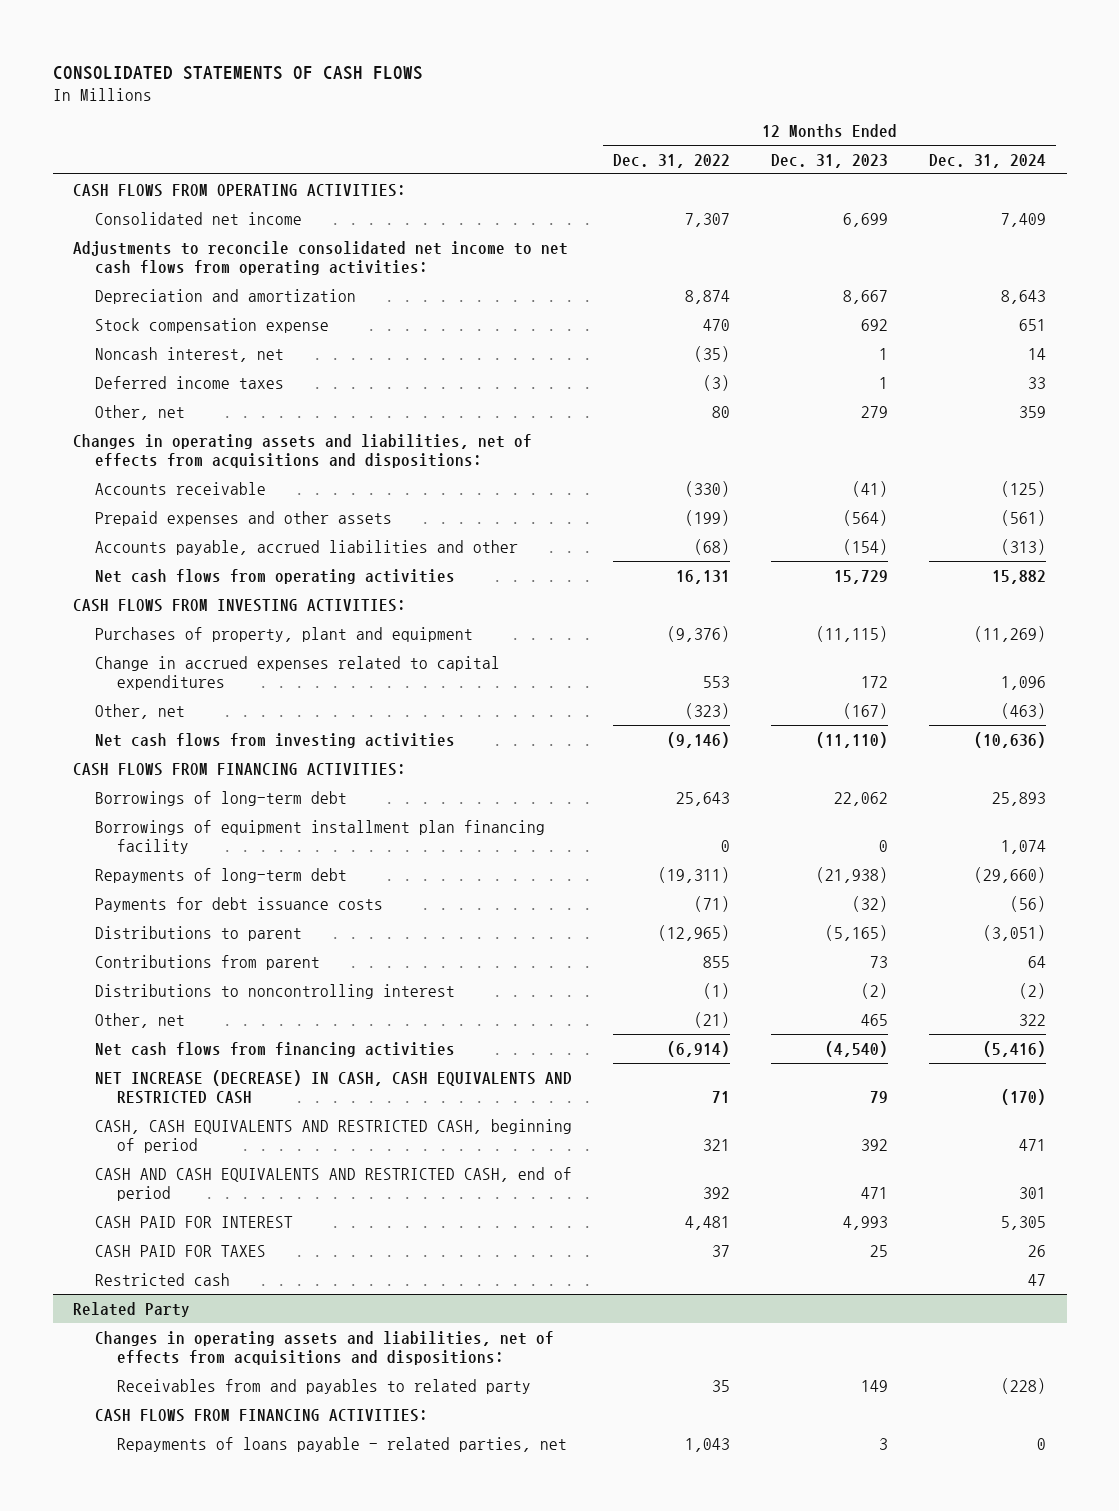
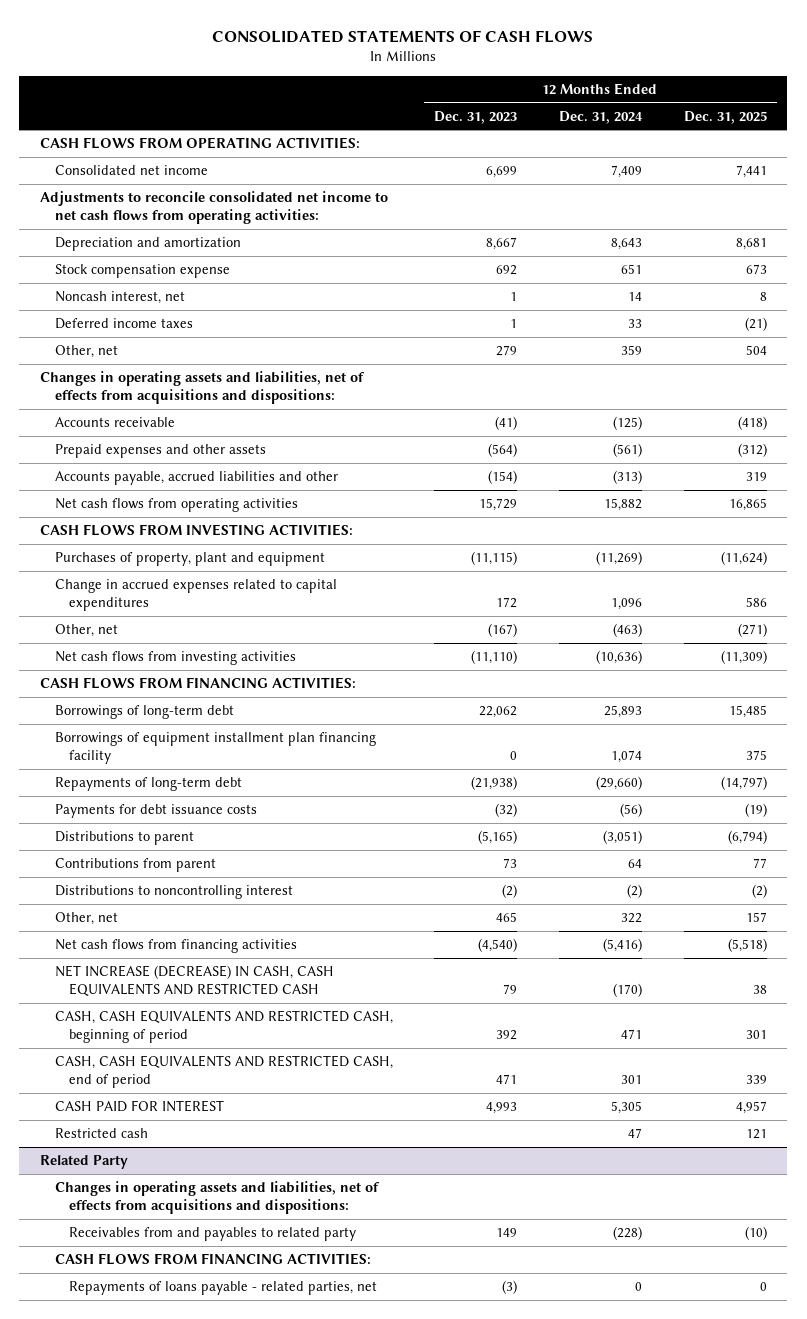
[612,153,730,168] Dec. 31, 2022 -> none
none -> [683,110,767,124] Dec. 31, 2025
[94,1166,572,1201] CASH AND CASH EQUIVALENTS AND RESTRICTED CASH, end of period -> [54,1055,393,1088] CASH, CASH EQUIVALENTS AND RESTRICTED CASH, end of period
[94,1244,266,1257] CASH PAID FOR TAXES -> none
[879,1437,889,1450] 3 -> [502,1280,518,1295] (3)

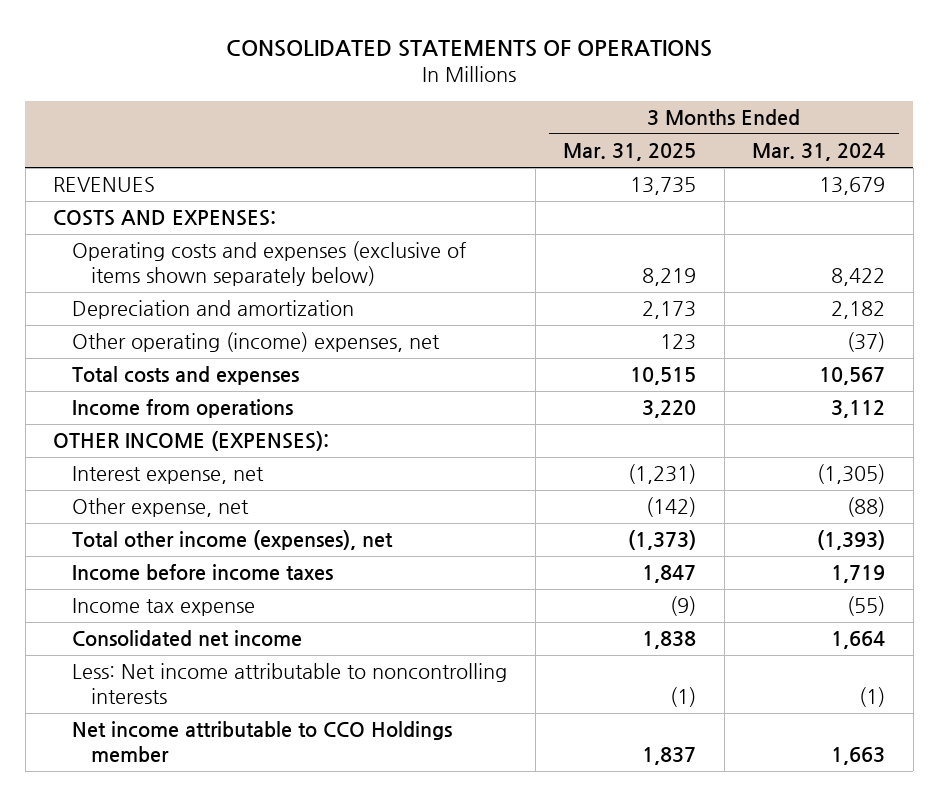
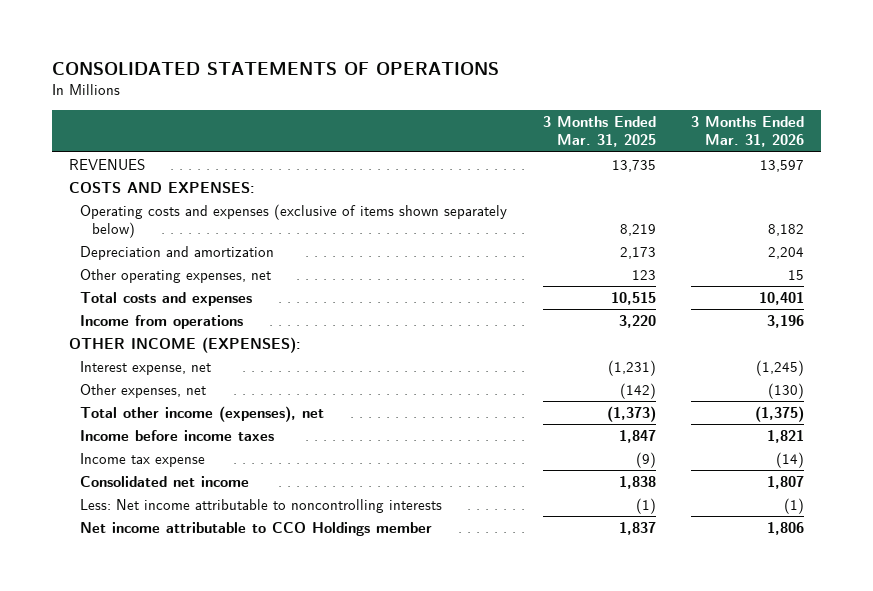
[752,143,886,162] Mar. 31, 2024 -> none
none -> [690,115,804,148] 3 Months Ended Mar. 31, 2026
[71,332,440,353] Other operating (income) expenses, net -> [80,268,272,283] Other operating expenses, net
[71,498,249,518] Other expense, net -> [80,383,207,398] Other expenses, net

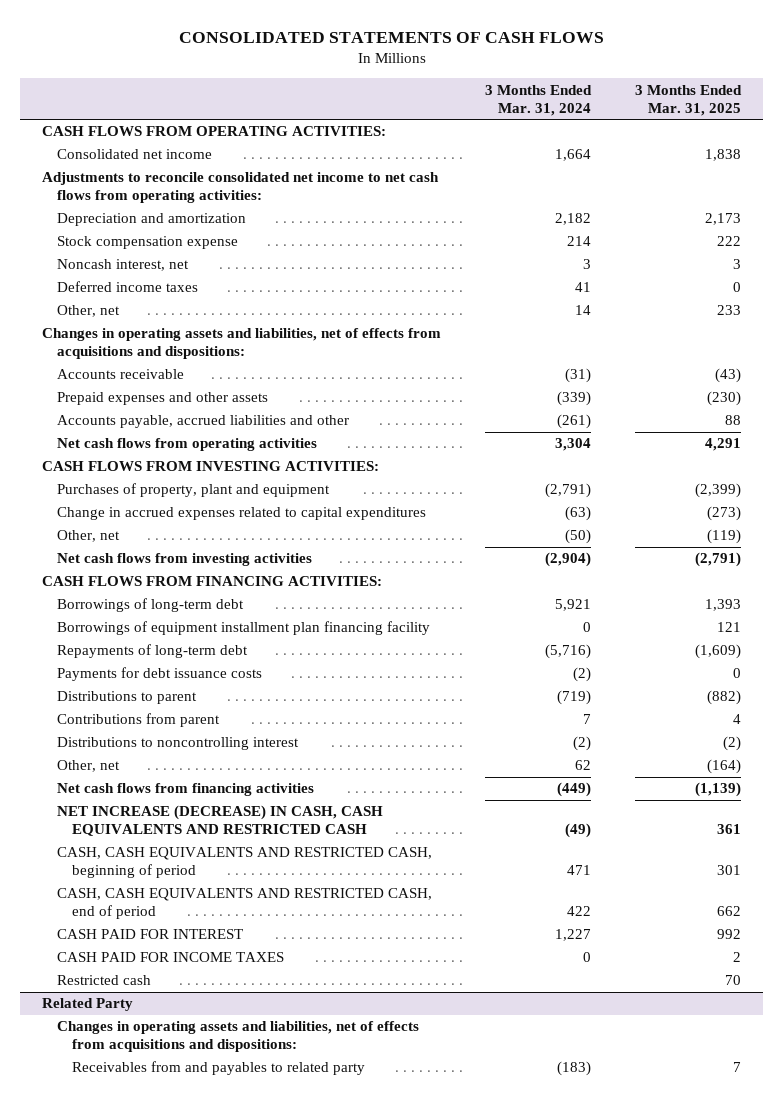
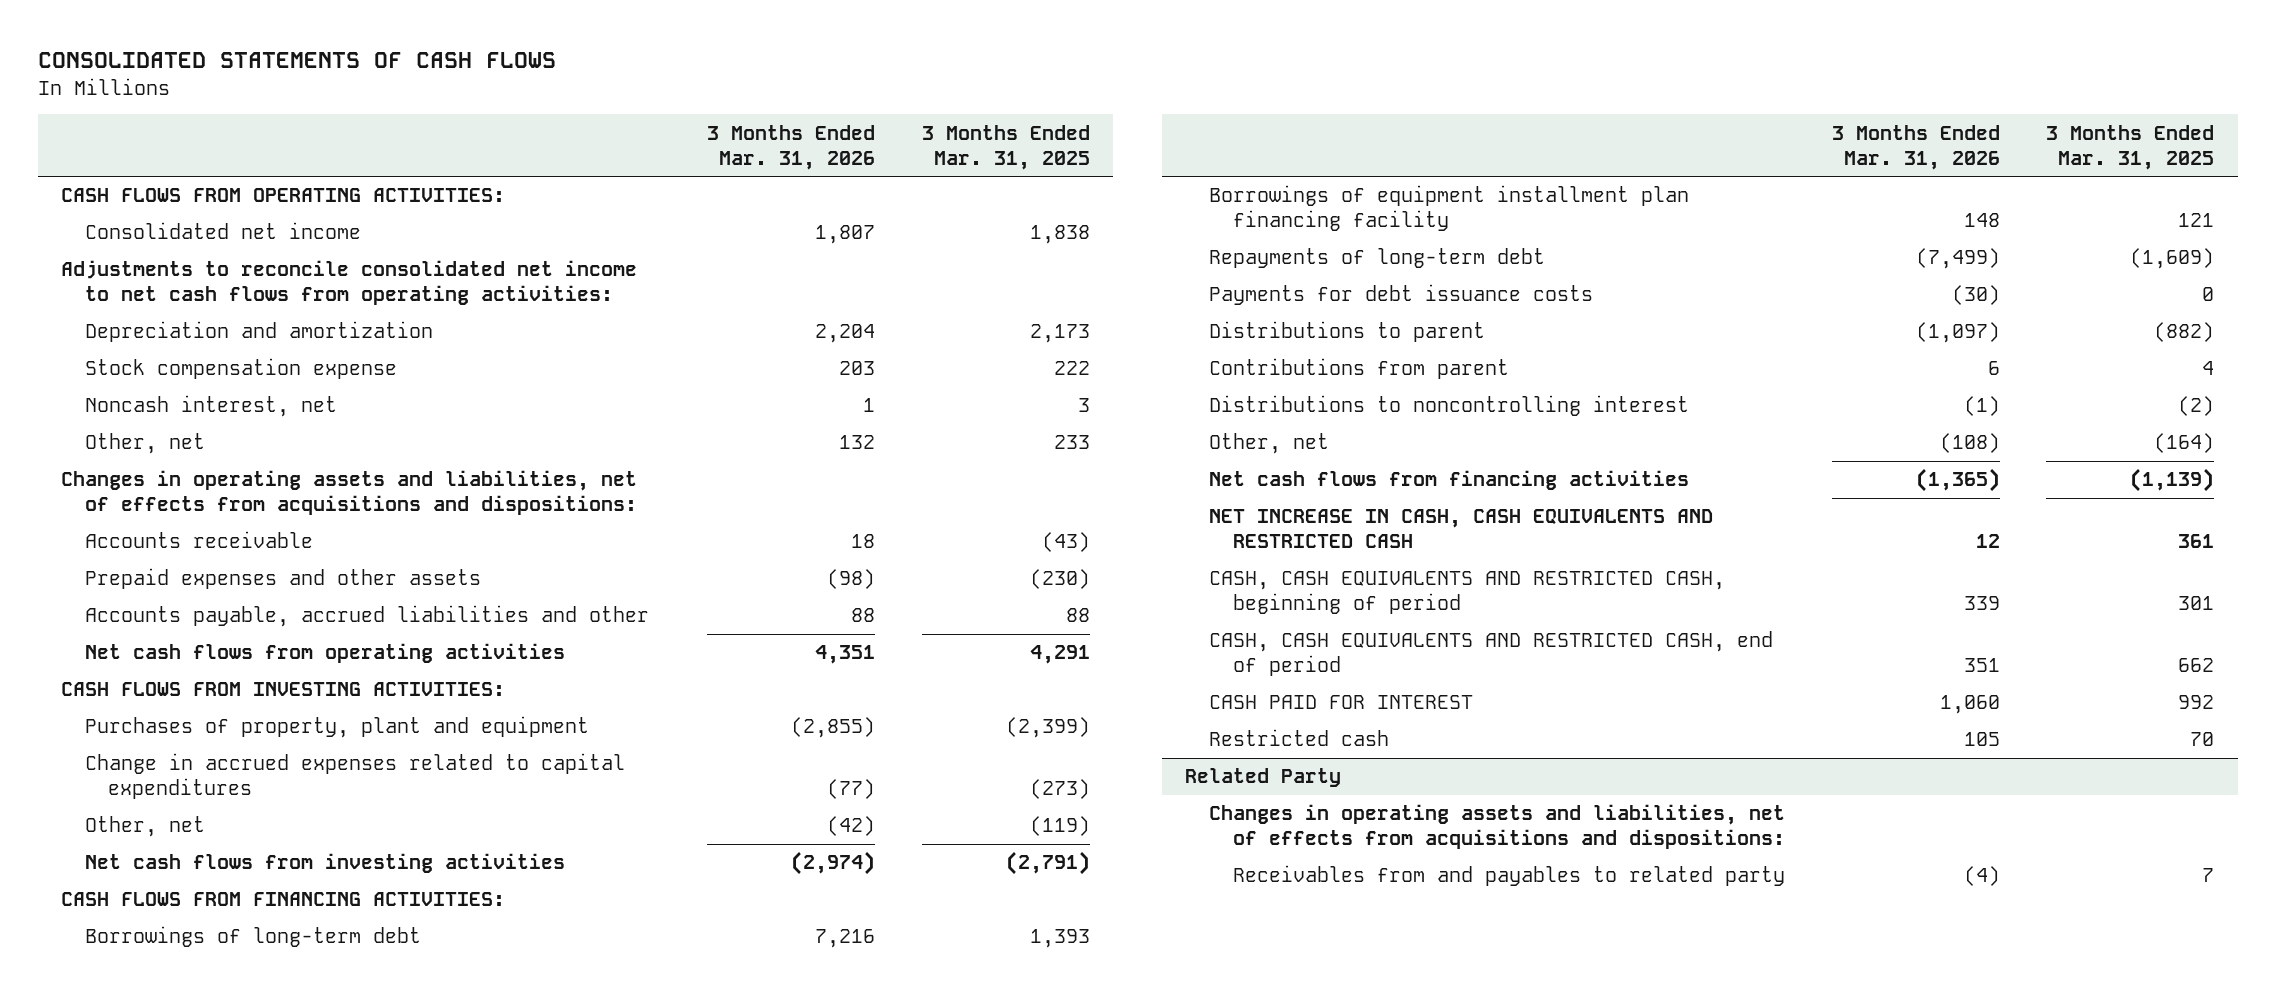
[485,84,593,116] 3 Months Ended Mar. 31, 2024 -> none
none -> [707,124,876,170] 3 Months Ended Mar. 31, 2026
[56,281,198,293] Deferred income taxes -> none
[56,805,383,837] NET INCREASE (DECREASE) IN CASH, CASH EQUIVALENTS AND RESTRICTED CASH -> [1208,509,1713,549] NET INCREASE IN CASH, CASH EQUIVALENTS AND RESTRICTED CASH
[56,952,284,963] CASH PAID FOR INCOME TAXES -> none

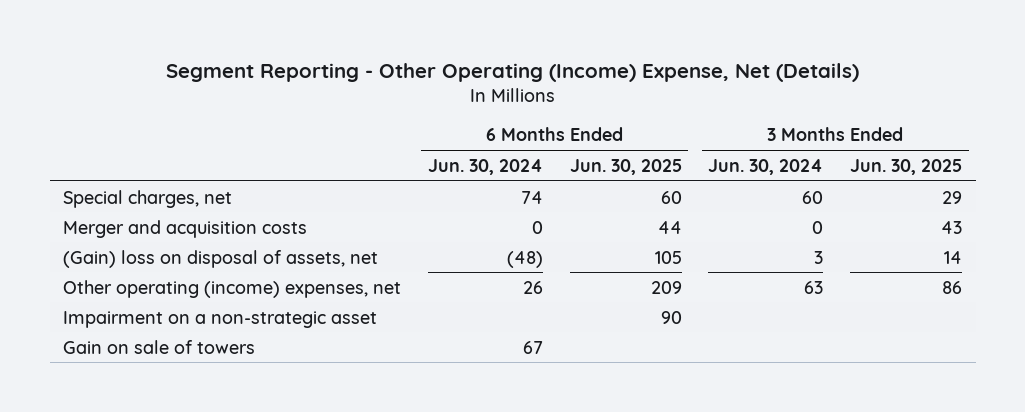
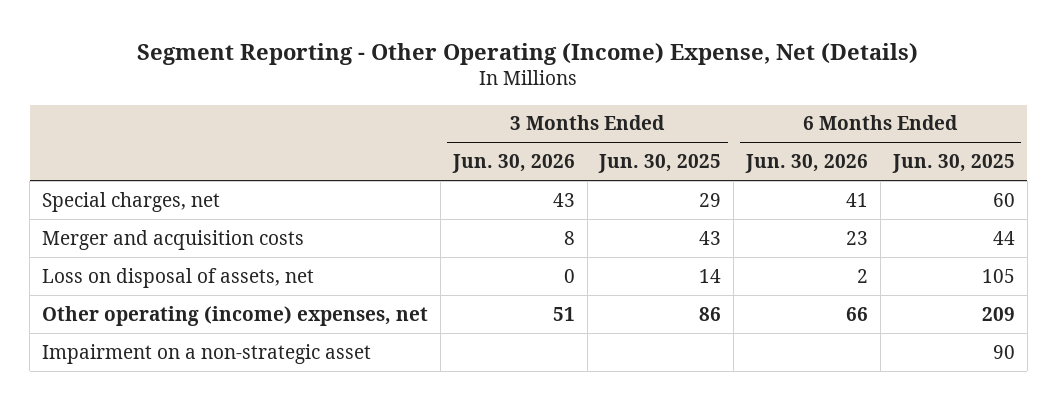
[427,158,543,175] Jun. 30, 2024 -> none
[708,158,824,175] Jun. 30, 2024 -> none
none -> [451,154,575,174] Jun. 30, 2026
none -> [745,154,869,174] Jun. 30, 2026
[63,249,379,268] (Gain) loss on disposal of assets, net -> [42,267,315,288] Loss on disposal of assets, net
[63,339,256,354] Gain on sale of towers -> none

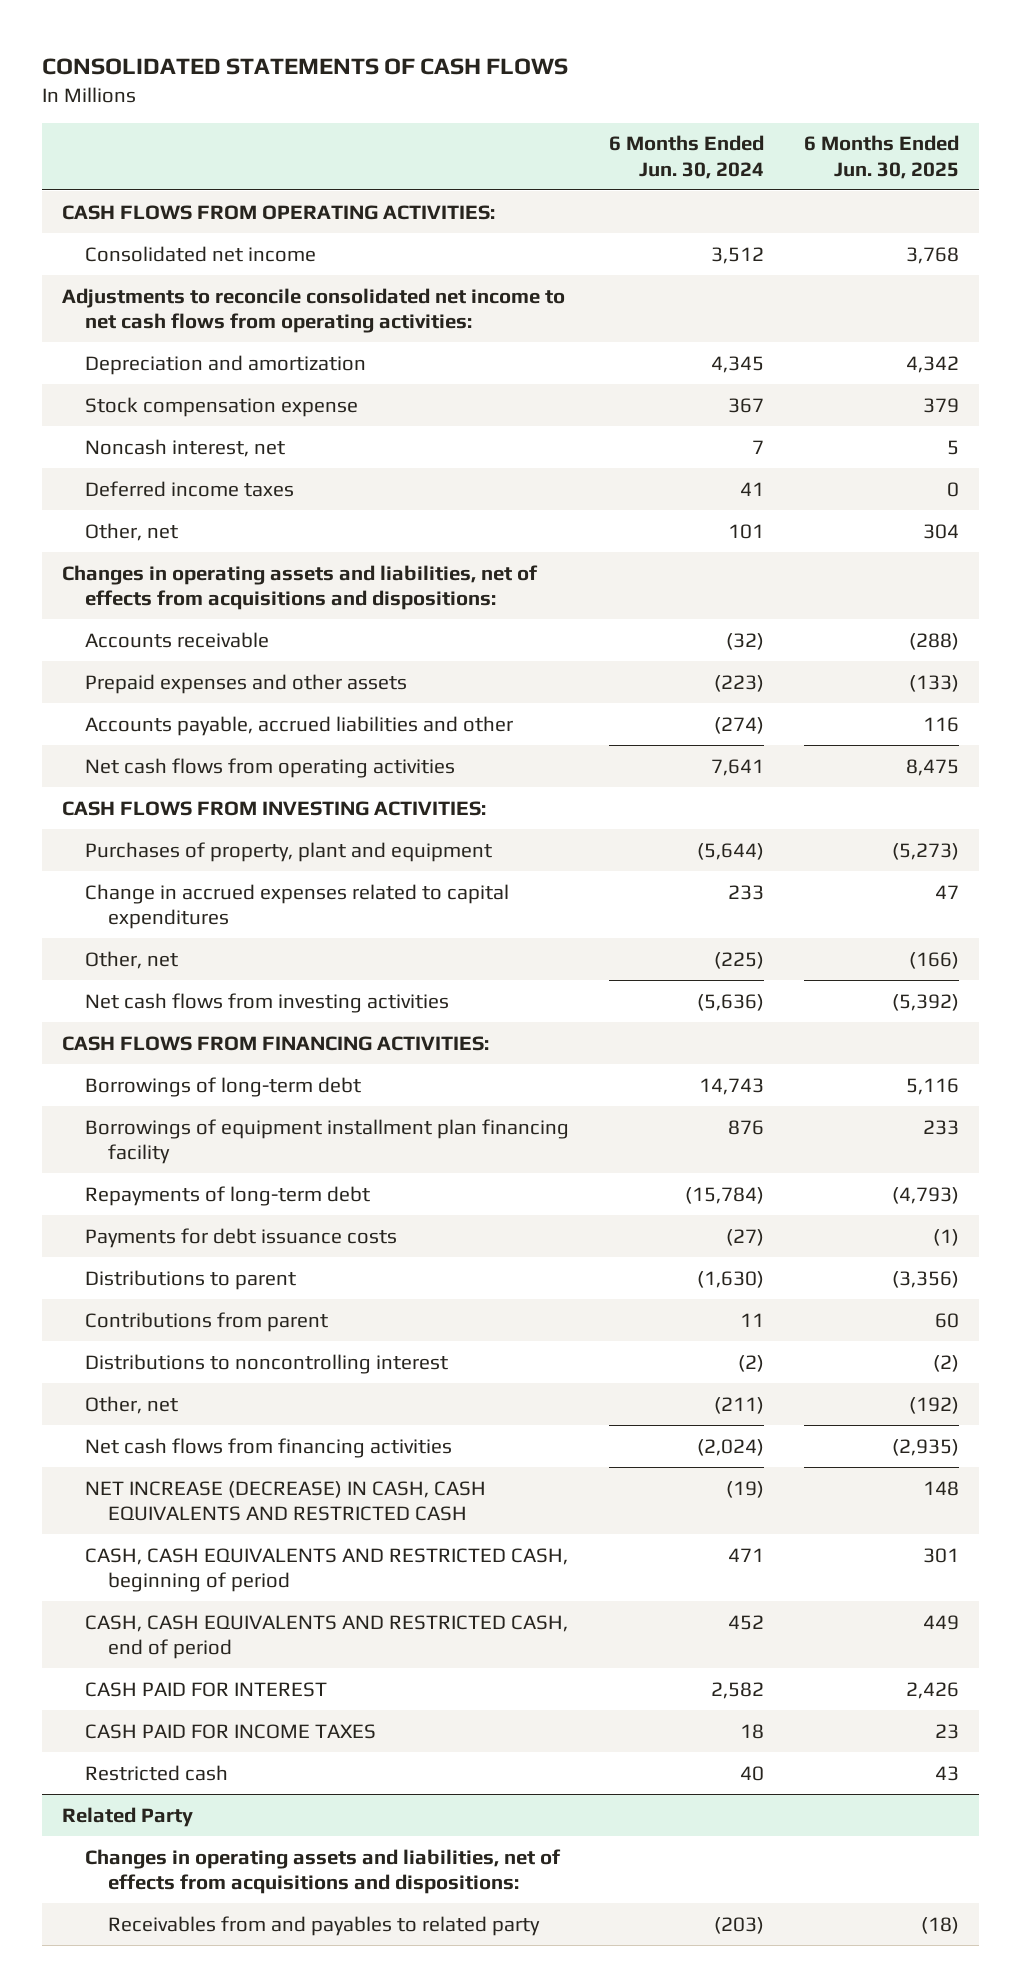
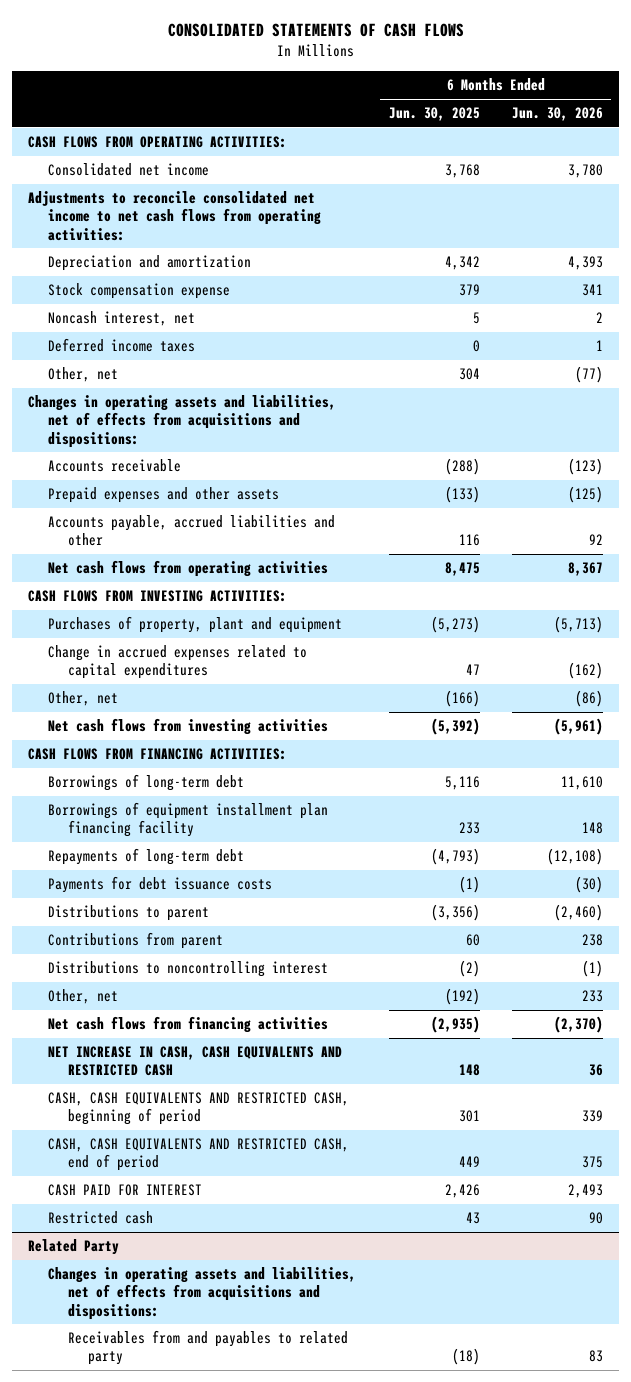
[608,135,764,179] 6 Months Ended Jun. 30, 2024 -> none
none -> [511,107,603,122] Jun. 30, 2026
[84,1480,486,1522] NET INCREASE (DECREASE) IN CASH, CASH EQUIVALENTS AND RESTRICTED CASH -> [48,1046,343,1077] NET INCREASE IN CASH, CASH EQUIVALENTS AND RESTRICTED CASH
[84,1723,376,1739] CASH PAID FOR INCOME TAXES -> none

